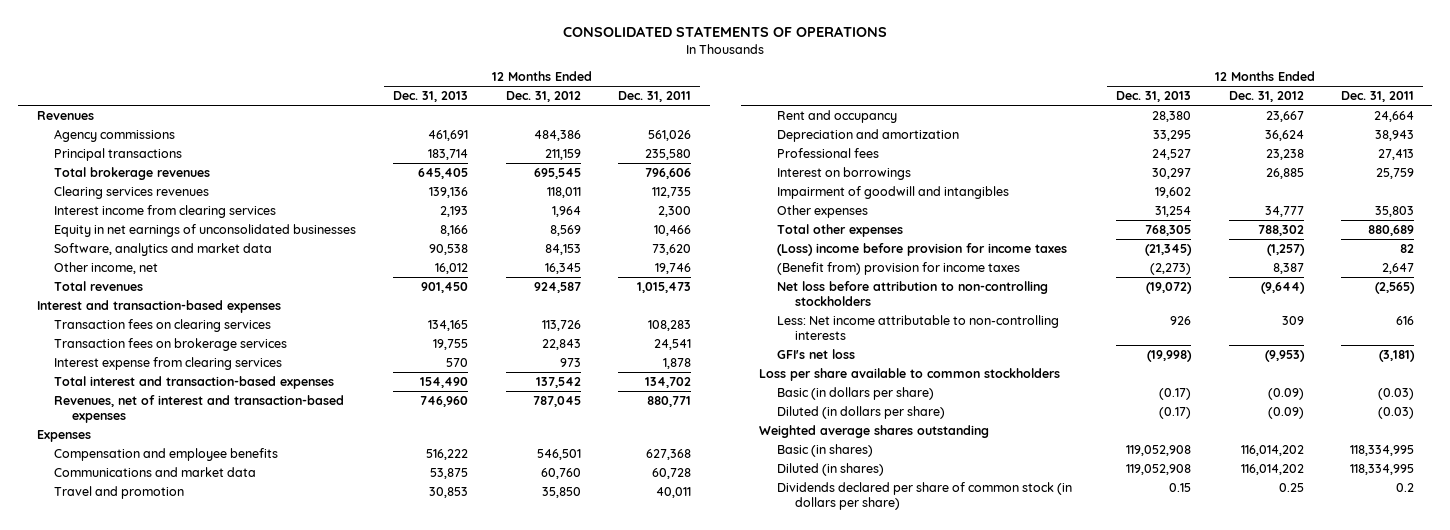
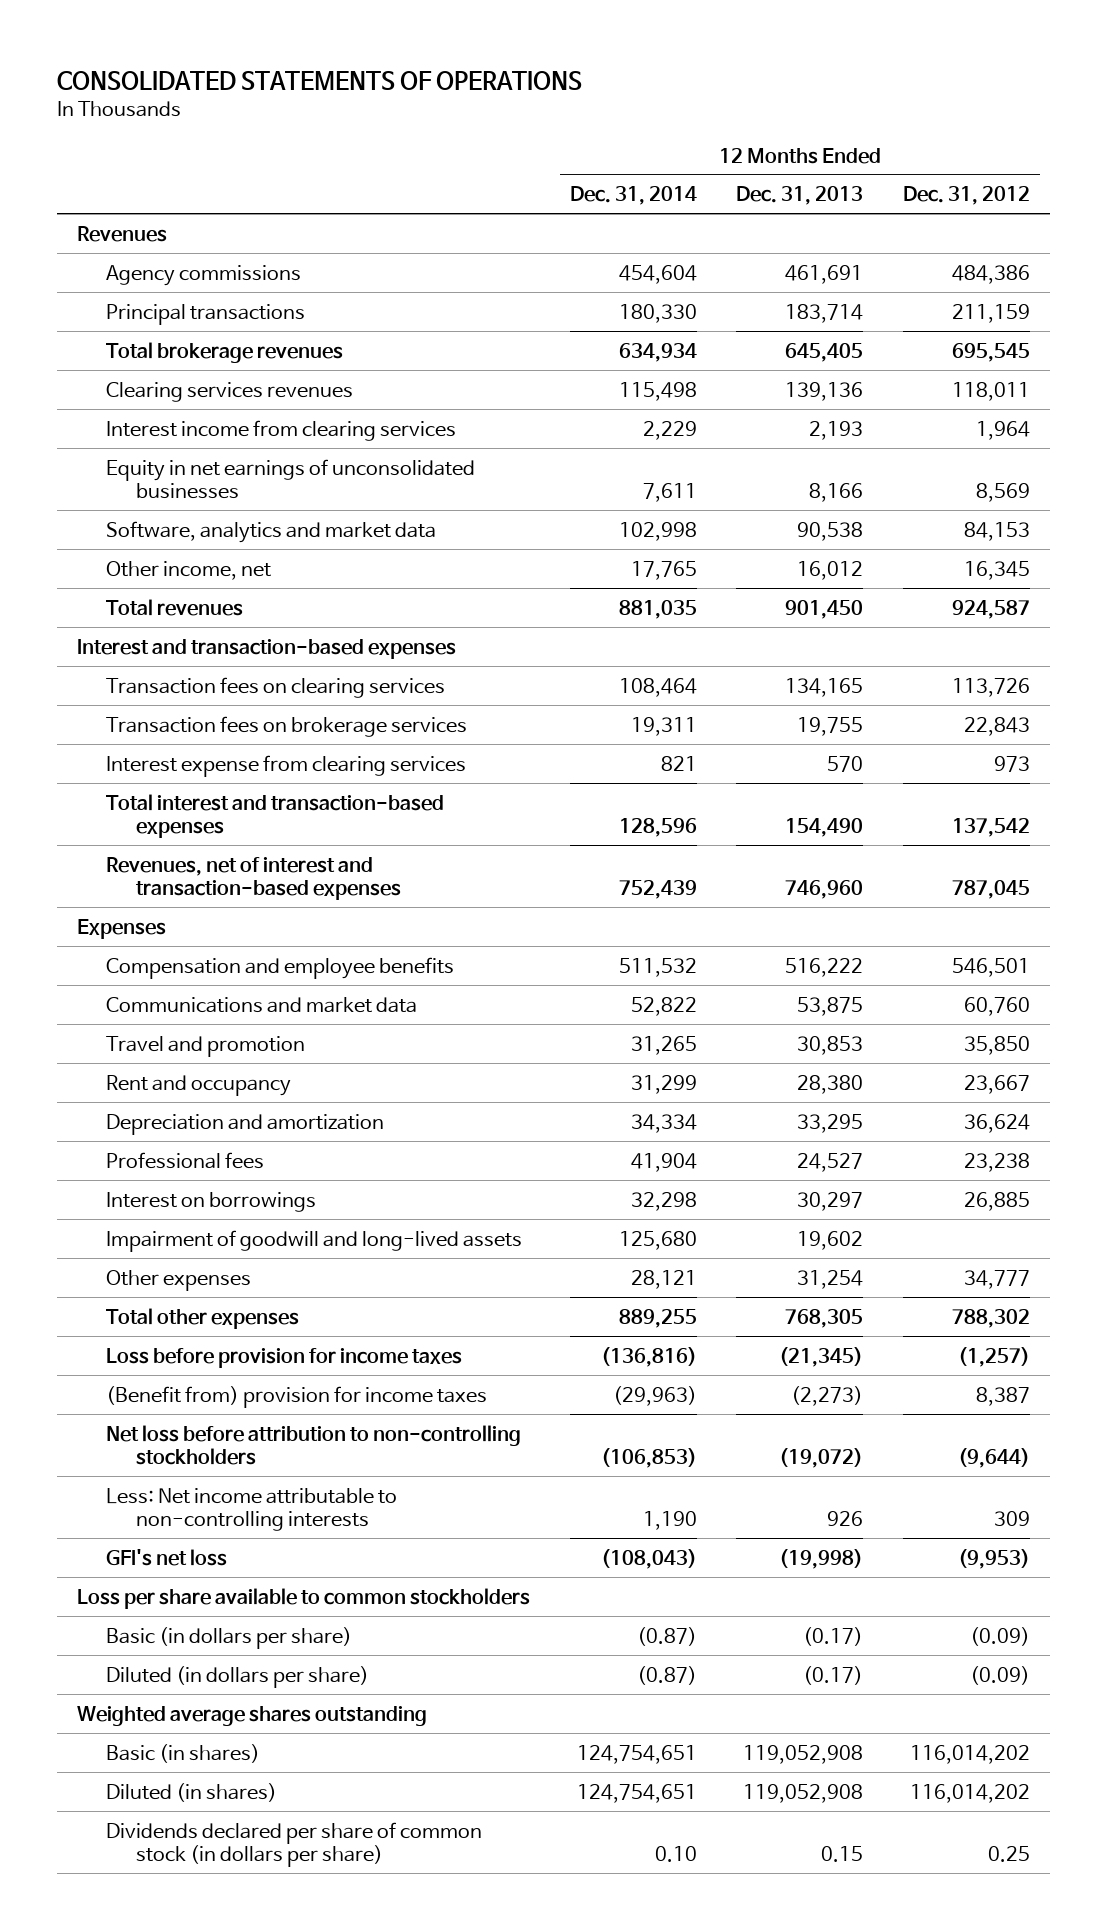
[617,91,691,103] Dec. 31, 2011 -> none
none -> [569,186,697,206] Dec. 31, 2014
[777,186,1010,200] Impairment of goodwill and intangibles -> [106,1229,523,1252] Impairment of goodwill and long-lived assets
[777,243,1068,257] (Loss) income before provision for income taxes -> [106,1347,463,1368] Loss before provision for income taxes

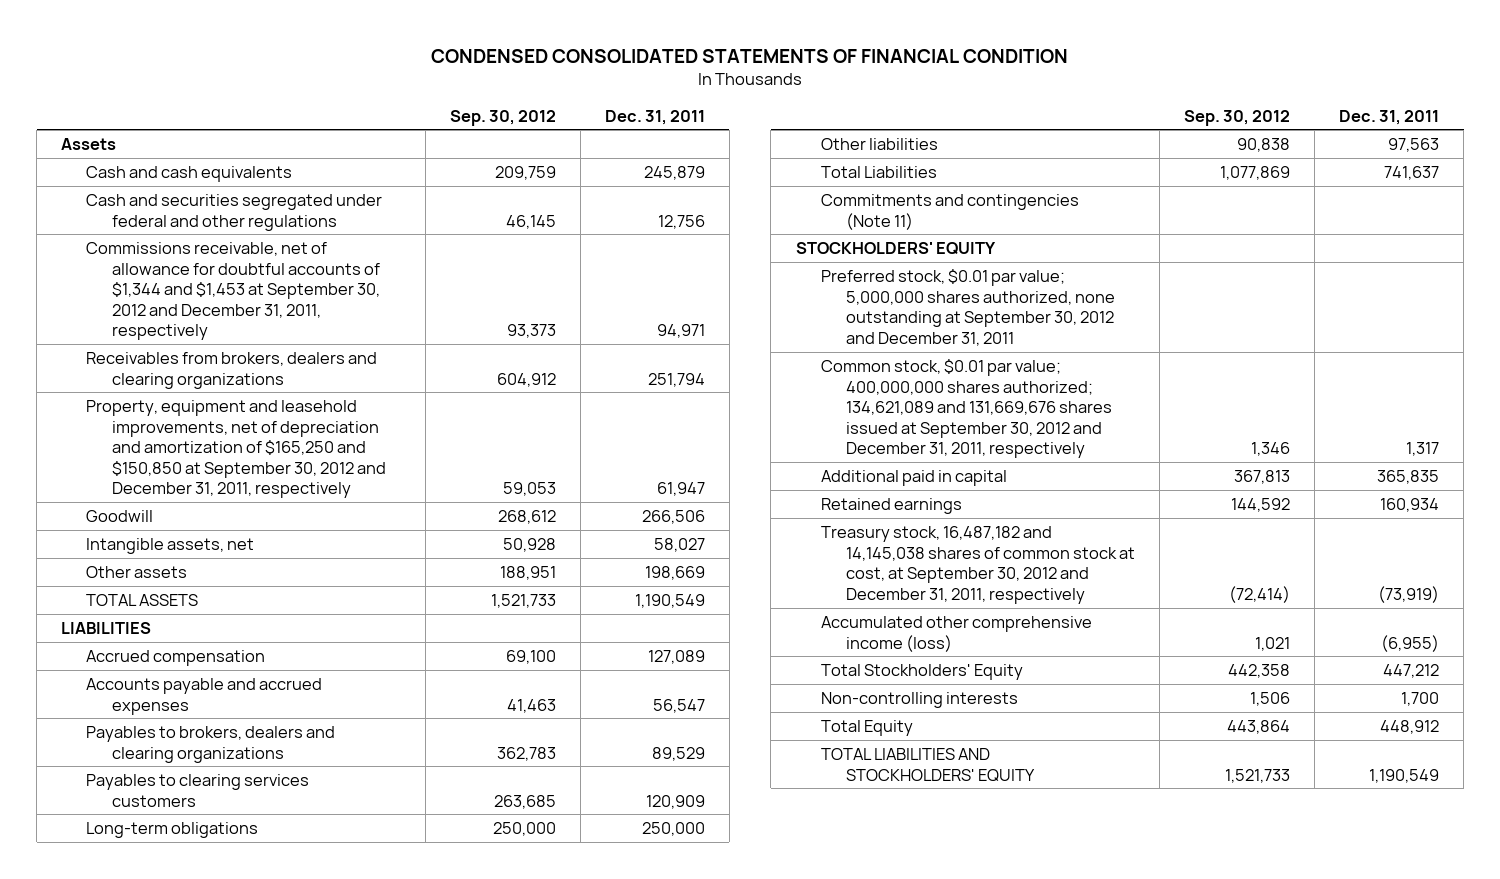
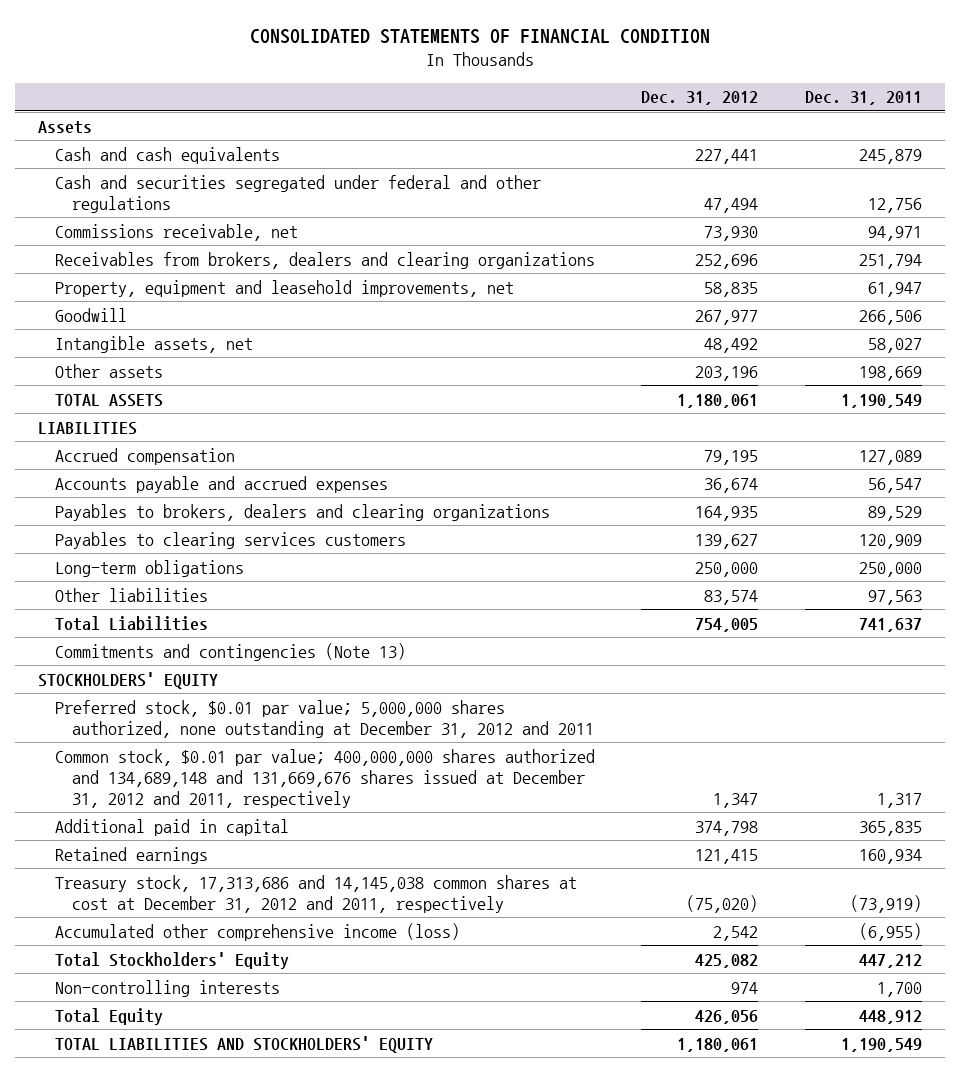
[431,48,1069,63] CONDENSED CONSOLIDATED STATEMENTS OF FINANCIAL CONDITION -> [249,28,710,44] CONSOLIDATED STATEMENTS OF FINANCIAL CONDITION
[449,109,556,126] Sep. 30, 2012 -> none
none -> [641,91,759,106] Dec. 31, 2012
[86,241,380,341] Commissions receivable, net of allowance for doubtful accounts of $1,344 and $1,453 at September 30, 2012 and December 31, 2011, respectively -> [55,223,299,241] Commissions receivable, net
[86,399,386,499] Property, equipment and leasehold improvements, net of depreciation and amortization of $165,250 and $150,850 at September 30, 2012 and December 31, 2011, respectively -> [55,279,515,297] Property, equipment and leasehold improvements, net
[820,193,1079,230] Commitments and contingencies (Note 11) -> [55,642,407,661] Commitments and contingencies (Note 13)
[820,268,1115,346] Preferred stock, $0.01 par value; 5,000,000 shares authorized, none outstanding at September 30, 2012 and December 31, 2011 -> [55,699,595,738] Preferred stock, $0.01 par value; 5,000,000 shares authorized, none outstanding at December 31, 2012 and 2011
[820,358,1112,459] Common stock, $0.01 par value; 400,000,000 shares authorized; 134,621,089 and 131,669,676 shares issued at September 30, 2012 and December 31, 2011, respectively -> [55,748,596,808] Common stock, $0.01 par value; 400,000,000 shares authorized and 134,689,148 and 131,669,676 shares issued at December 31, 2012 and 2011, respectively
[820,525,1135,604] Treasury stock, 16,487,182 and 14,145,038 shares of common stock at cost, at September 30, 2012 and December 31, 2011, respectively -> [55,874,578,913] Treasury stock, 17,313,686 and 14,145,038 common shares at cost at December 31, 2012 and 2011, respectively

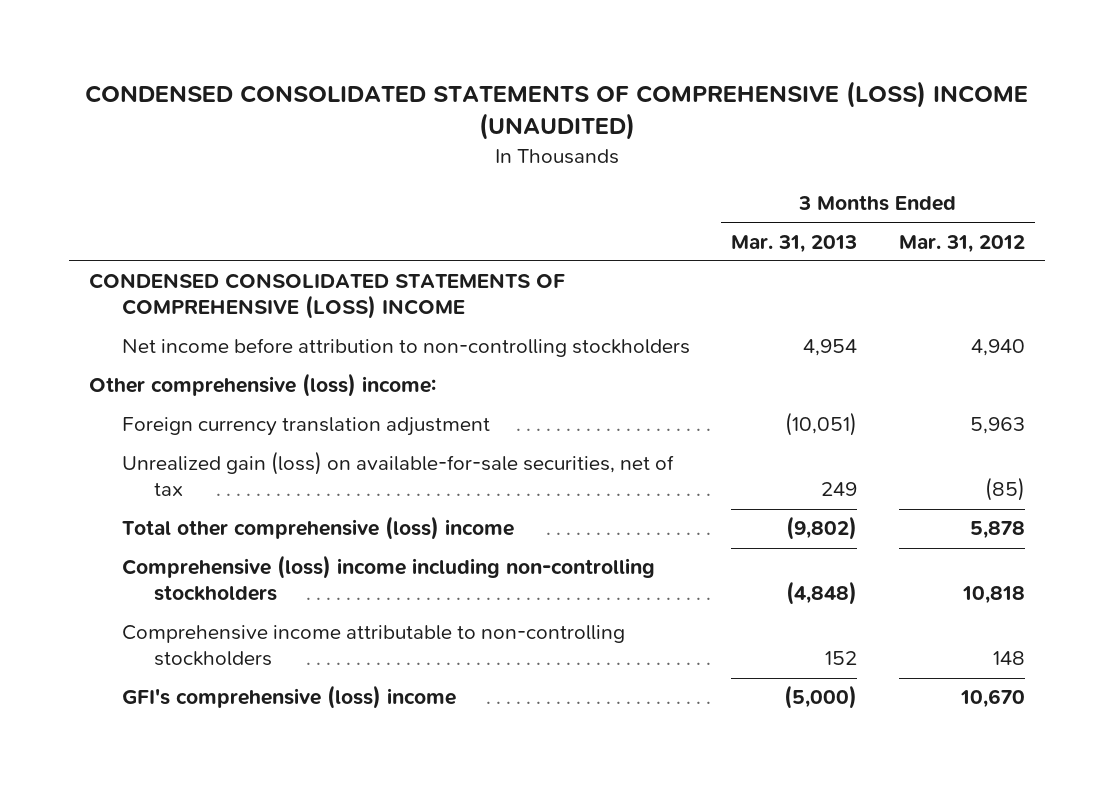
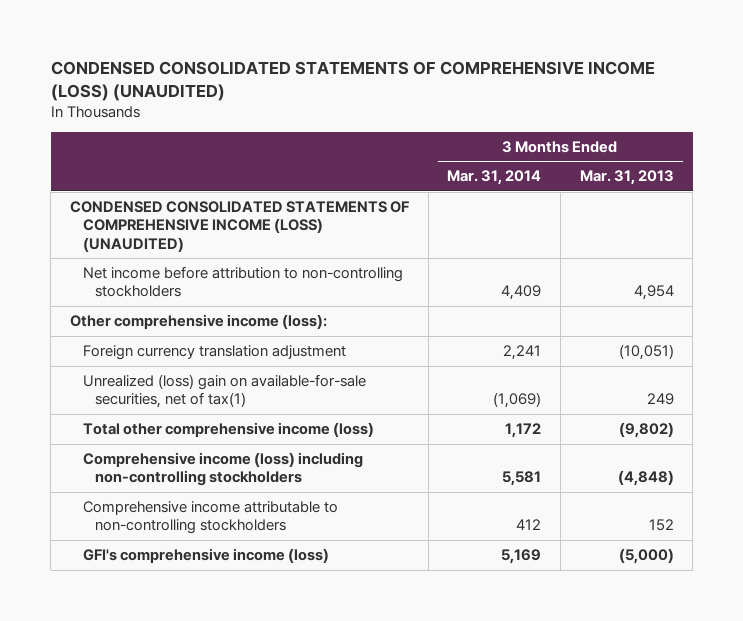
[85,80,1029,141] CONDENSED CONSOLIDATED STATEMENTS OF COMPREHENSIVE (LOSS) INCOME (UNAUDITED) -> [50,60,655,101] CONDENSED CONSOLIDATED STATEMENTS OF COMPREHENSIVE INCOME (LOSS) (UNAUDITED)
[898,234,1025,253] Mar. 31, 2012 -> none
none -> [447,170,542,186] Mar. 31, 2014
[89,273,566,320] CONDENSED CONSOLIDATED STATEMENTS OF COMPREHENSIVE (LOSS) INCOME -> [69,201,409,252] CONDENSED CONSOLIDATED STATEMENTS OF COMPREHENSIVE INCOME (LOSS) (UNAUDITED)
[89,373,437,398] Other comprehensive (loss) income: -> [69,314,327,330] Other comprehensive income (loss):
[121,451,674,497] Unrealized gain (loss) on available-for-sale securities, net of tax -> [82,374,366,409] Unrealized (loss) gain on available-for-sale securities, net of tax(1)
[121,516,514,541] Total other comprehensive (loss) income -> [82,422,374,438] Total other comprehensive income (loss)
[121,555,655,602] Comprehensive (loss) income including non-controlling stockholders -> [82,452,363,487] Comprehensive income (loss) including non-controlling stockholders
[121,685,456,710] GFI's comprehensive (loss) income -> [82,548,329,564] GFI's comprehensive income (loss)

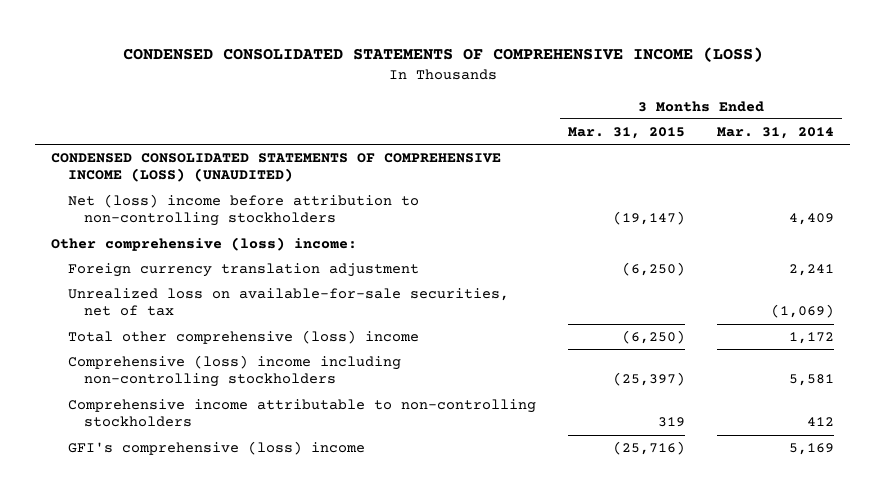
[50,60,655,101] CONDENSED CONSOLIDATED STATEMENTS OF COMPREHENSIVE INCOME (LOSS) (UNAUDITED) -> [122,46,763,62] CONDENSED CONSOLIDATED STATEMENTS OF COMPREHENSIVE INCOME (LOSS)
[579,170,674,186] Mar. 31, 2013 -> none
none -> [567,126,685,139] Mar. 31, 2015
[82,266,403,298] Net income before attribution to non-controlling stockholders -> [67,193,419,227] Net (loss) income before attribution to non-controlling stockholders
[69,314,327,330] Other comprehensive income (loss): -> [51,236,358,251] Other comprehensive (loss) income:
[82,374,366,409] Unrealized (loss) gain on available-for-sale securities, net of tax(1) -> [67,287,509,317] Unrealized loss on available-for-sale securities, net of tax
[82,422,374,438] Total other comprehensive income (loss) -> [67,329,419,344] Total other comprehensive (loss) income
[82,452,363,487] Comprehensive income (loss) including non-controlling stockholders -> [67,354,401,388] Comprehensive (loss) income including non-controlling stockholders
[82,548,329,564] GFI's comprehensive income (loss) -> [67,440,365,455] GFI's comprehensive (loss) income

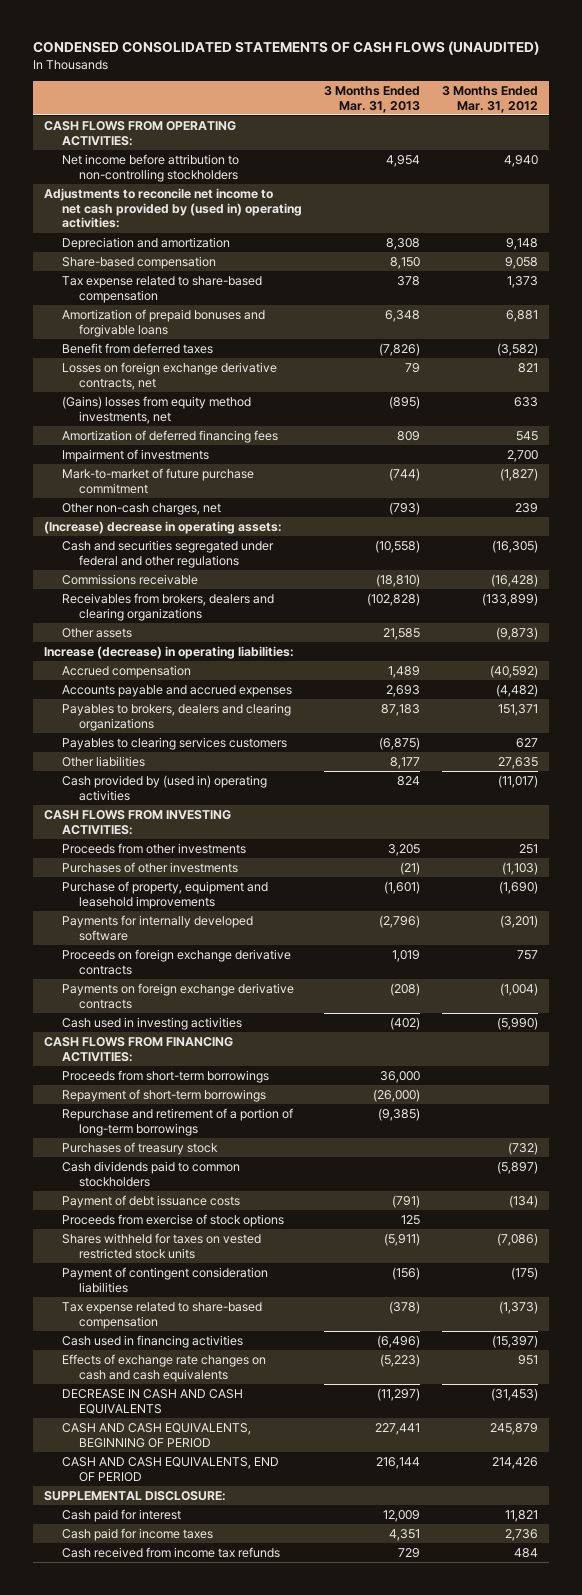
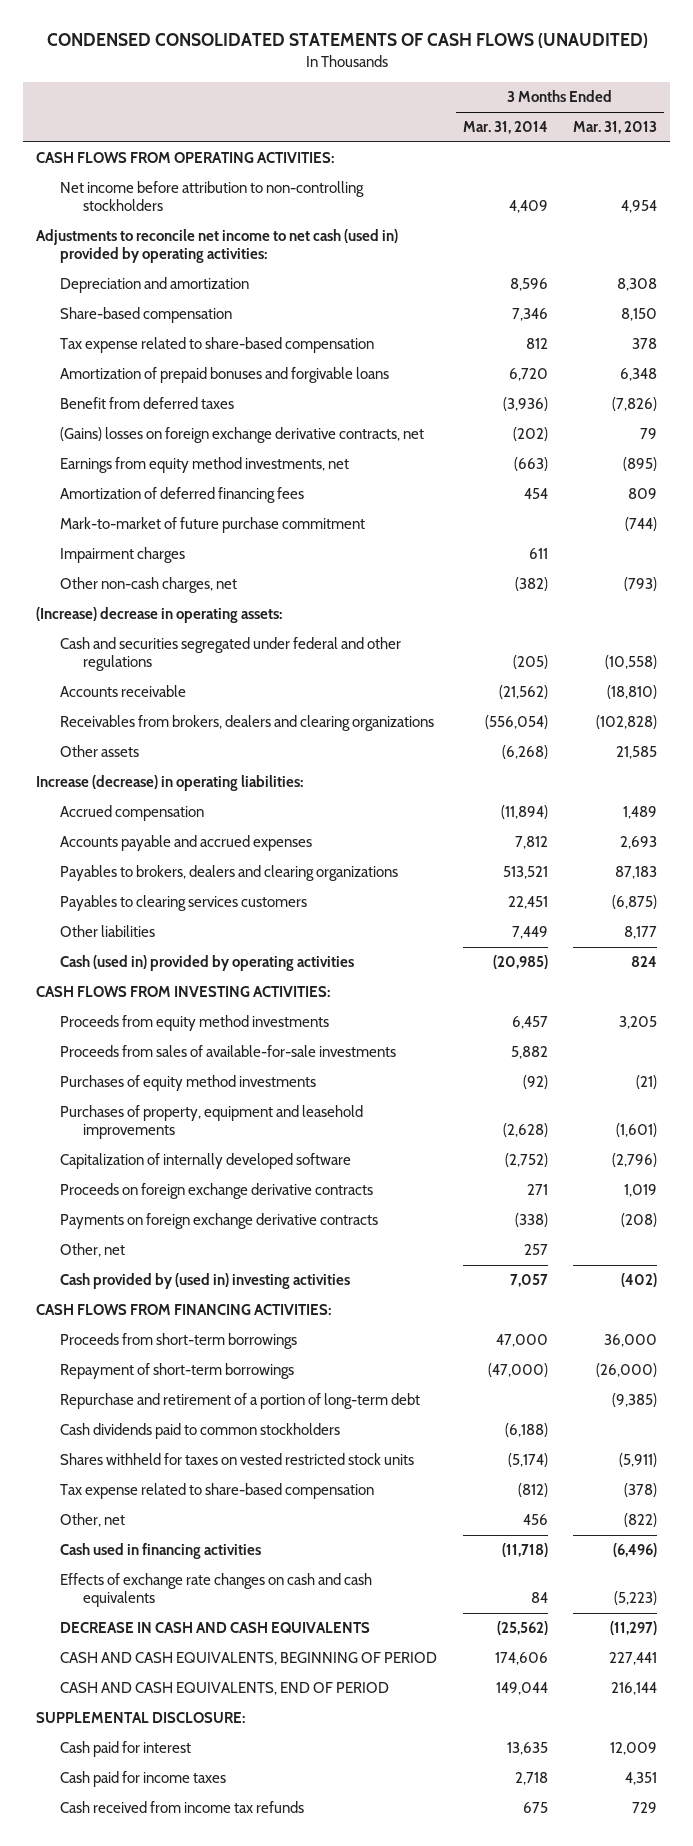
[441,86,538,113] 3 Months Ended Mar. 31, 2012 -> none
none -> [462,121,548,135] Mar. 31, 2014
[44,187,302,229] Adjustments to reconcile net income to net cash provided by (used in) operating activities: -> [35,229,398,264] Adjustments to reconcile net income to net cash (used in) provided by operating activities:
[61,361,277,390] Losses on foreign exchange derivative contracts, net -> [59,427,424,444] (Gains) losses on foreign exchange derivative contracts, net
[61,395,251,424] (Gains) losses from equity method investments, net -> [59,457,349,474] Earnings from equity method investments, net
[61,448,209,462] Impairment of investments -> none
none -> [59,547,185,564] Impairment charges
[61,573,198,585] Commissions receivable -> [59,685,186,698] Accounts receivable
[61,774,267,801] Cash provided by (used in) operating activities -> [59,955,354,972] Cash (used in) provided by operating activities
[61,842,246,854] Proceeds from other investments -> [59,1015,329,1032] Proceeds from equity method investments
none -> [59,1045,396,1058] Proceeds from sales of available-for-sale investments
[61,861,238,873] Purchases of other investments -> [59,1075,316,1092] Purchases of equity method investments
[61,880,268,909] Purchase of property, equipment and leasehold improvements -> [59,1105,363,1140] Purchases of property, equipment and leasehold improvements
[61,914,253,941] Payments for internally developed software -> [59,1153,351,1170] Capitalization of internally developed software
none -> [59,1243,125,1258] Other, net
[61,1016,242,1030] Cash used in investing activities -> [59,1273,350,1290] Cash provided by (used in) investing activities
[61,1141,218,1155] Purchases of treasury stock -> none
[61,1107,293,1136] Repurchase and retirement of a portion of long-term borrowings -> [59,1393,420,1410] Repurchase and retirement of a portion of long-term debt
[61,1194,240,1208] Payment of debt issuance costs -> none
[61,1213,284,1227] Proceeds from exercise of stock options -> none
[61,1266,268,1293] Payment of contingent consideration liabilities -> none
none -> [59,1513,125,1528] Other, net

